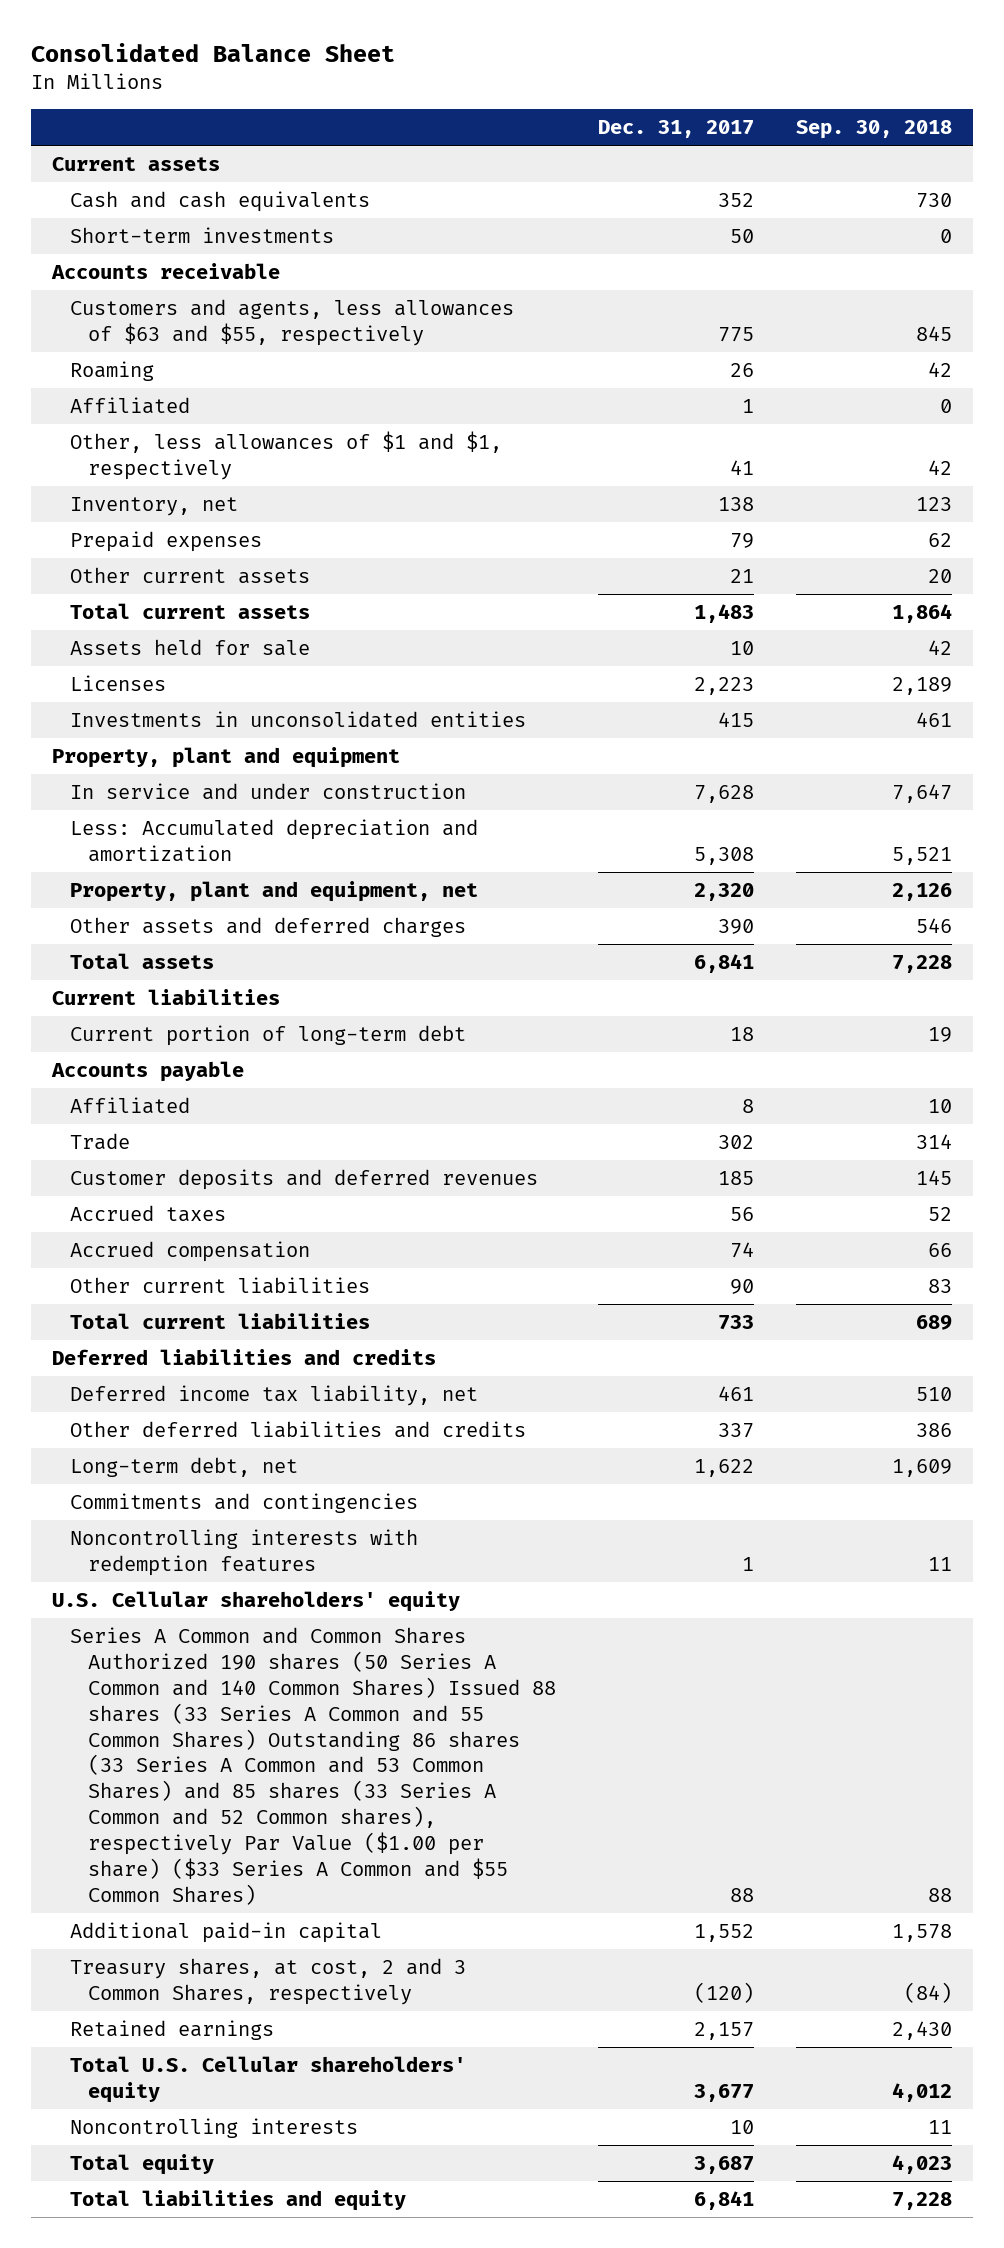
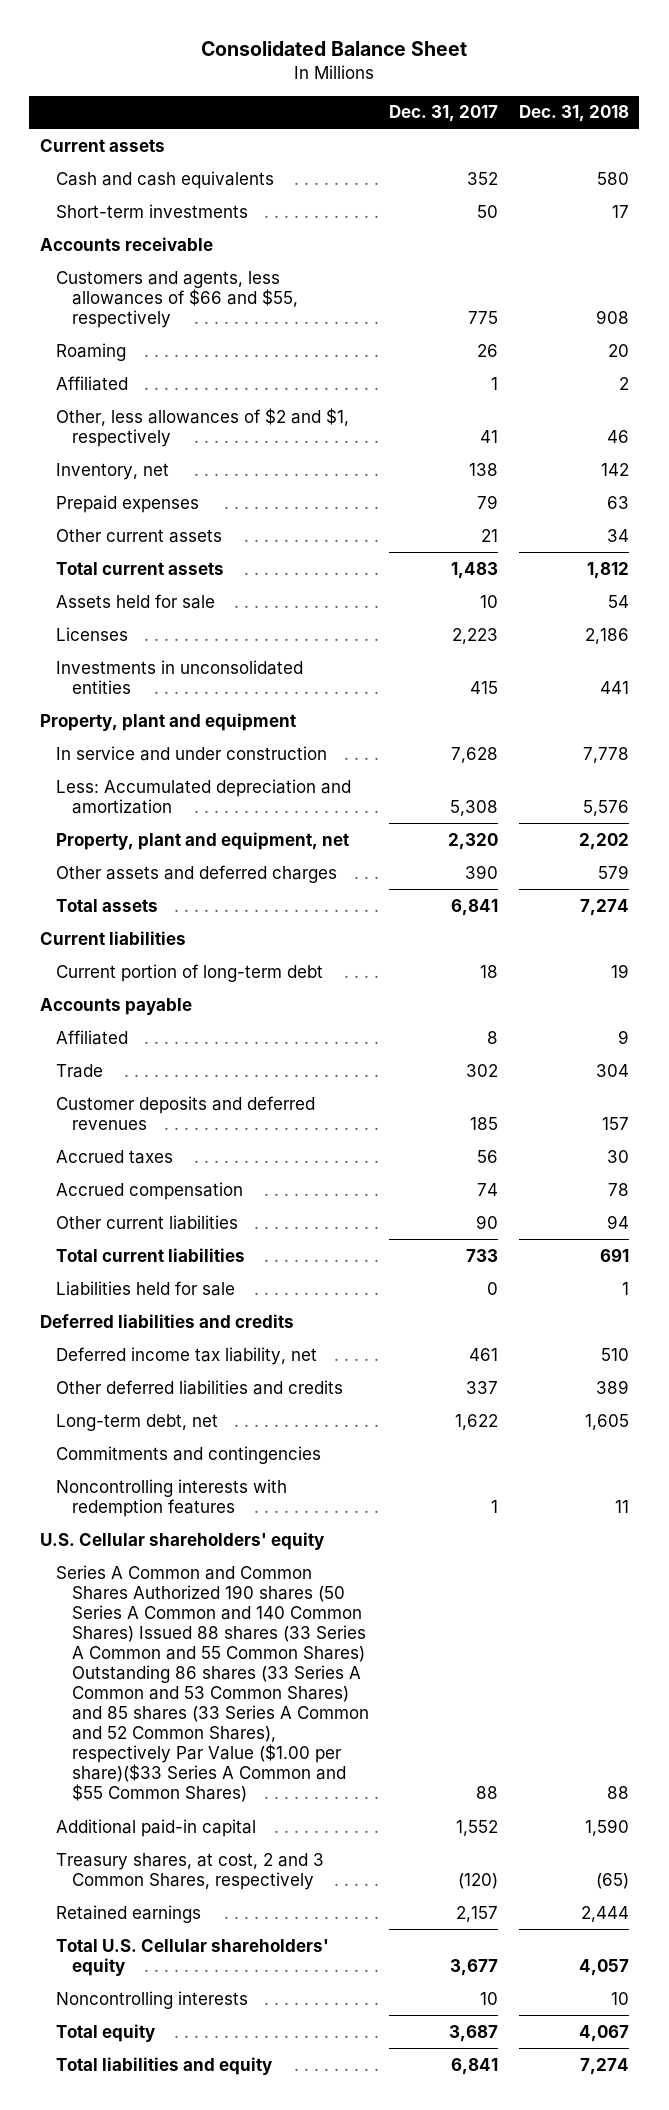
[795,120,952,140] Sep. 30, 2018 -> none
none -> [518,105,629,123] Dec. 31, 2018
[70,299,515,346] Customers and agents, less allowances of $63 and $55, respectively -> [55,270,298,328] Customers and agents, less allowances of $66 and $55, respectively
[70,431,503,480] Other, less allowances of $1 and $1, respectively -> [55,407,349,447] Other, less allowances of $2 and $1, respectively
none -> [55,1280,235,1296] Liabilities held for sale
[70,1627,557,1905] Series A Common and Common Shares Authorized 190 shares (50 Series A Common and 140 Common Shares) Issued 88 shares (33 Series A Common and 55 Common Shares) Outstanding 86 shares (33 Series A Common and 53 Common Shares) and 85 shares (33 Series A Common and 52 Common shares), respectively Par Value ($1.00 per share) ($33 Series A Common and $55 Common Shares) -> [55,1564,369,1803] Series A Common and Common Shares Authorized 190 shares (50 Series A Common and 140 Common Shares) Issued 88 shares (33 Series A Common and 55 Common Shares) Outstanding 86 shares (33 Series A Common and 53 Common Shares) and 85 shares (33 Series A Common and 52 Common Shares), respectively Par Value ($1.00 per share)($33 Series A Common and $55 Common Shares)

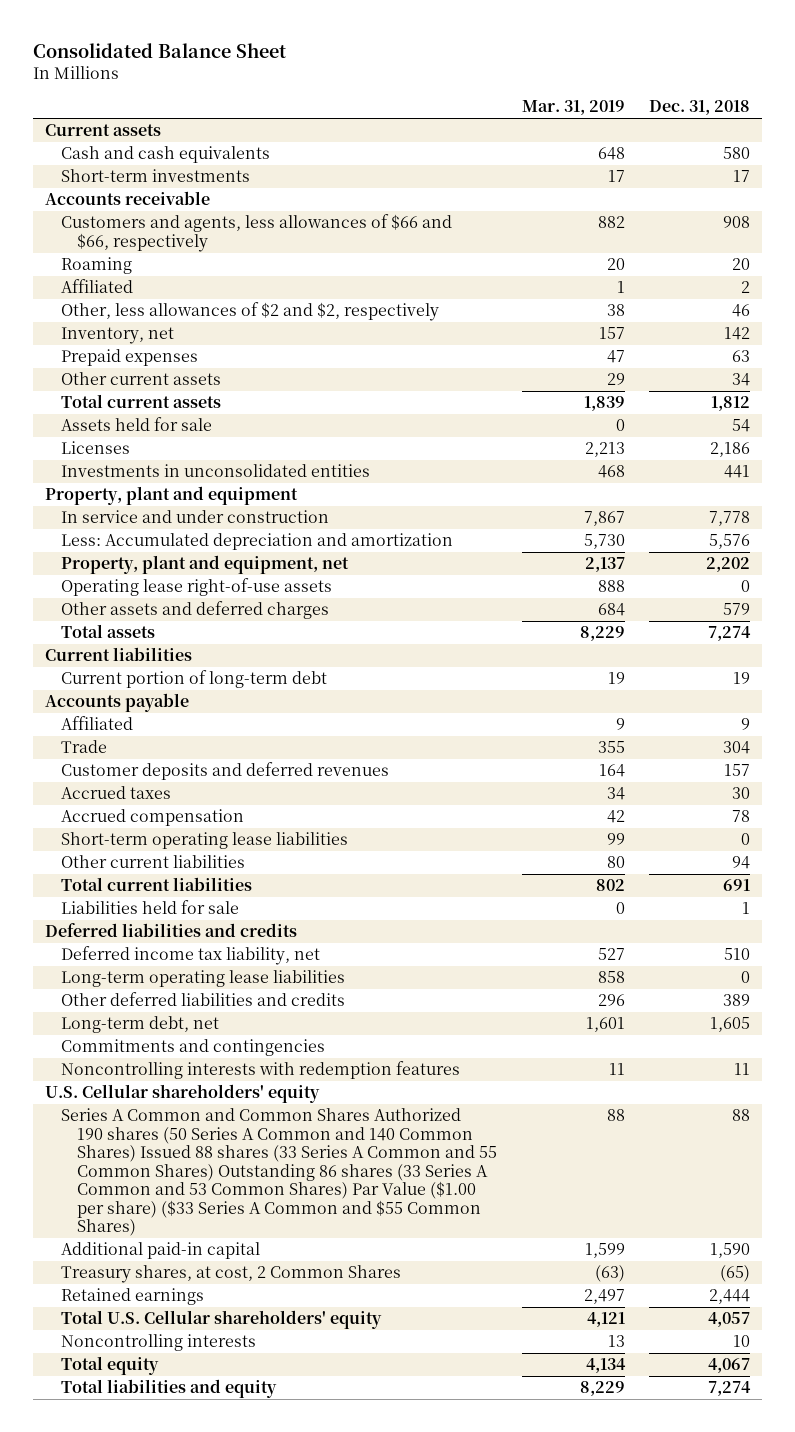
[389,105,499,123] Dec. 31, 2017 -> none
none -> [521,100,625,116] Mar. 31, 2019
[55,270,298,328] Customers and agents, less allowances of $66 and $55, respectively -> [61,214,453,252] Customers and agents, less allowances of $66 and $66, respectively
[55,407,349,447] Other, less allowances of $2 and $1, respectively -> [61,302,440,322] Other, less allowances of $2 and $2, respectively
none -> [61,578,333,597] Operating lease right-of-use assets
none -> [61,832,349,850] Short-term operating lease liabilities
none -> [61,970,346,988] Long-term operating lease liabilities
[55,1564,369,1803] Series A Common and Common Shares Authorized 190 shares (50 Series A Common and 140 Common Shares) Issued 88 shares (33 Series A Common and 55 Common Shares) Outstanding 86 shares (33 Series A Common and 53 Common Shares) and 85 shares (33 Series A Common and 52 Common Shares), respectively Par Value ($1.00 per share)($33 Series A Common and $55 Common Shares) -> [61,1108,498,1237] Series A Common and Common Shares Authorized 190 shares (50 Series A Common and 140 Common Shares) Issued 88 shares (33 Series A Common and 55 Common Shares) Outstanding 86 shares (33 Series A Common and 53 Common Shares) Par Value ($1.00 per share) ($33 Series A Common and $55 Common Shares)
[55,1852,324,1890] Treasury shares, at cost, 2 and 3 Common Shares, respectively -> [61,1265,402,1284] Treasury shares, at cost, 2 Common Shares

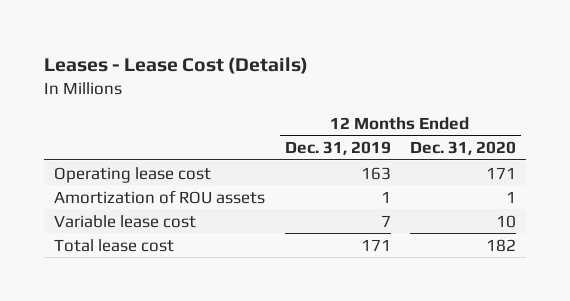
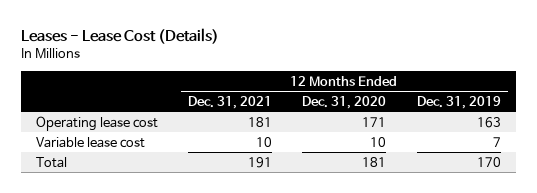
none -> [188,96,273,110] Dec. 31, 2021
[54,189,266,204] Amortization of ROU assets -> none
[54,238,175,252] Total lease cost -> [35,156,67,168] Total
[360,238,391,251] 171 -> [476,156,501,167] 170
[486,238,517,252] 182 -> [362,156,387,167] 181

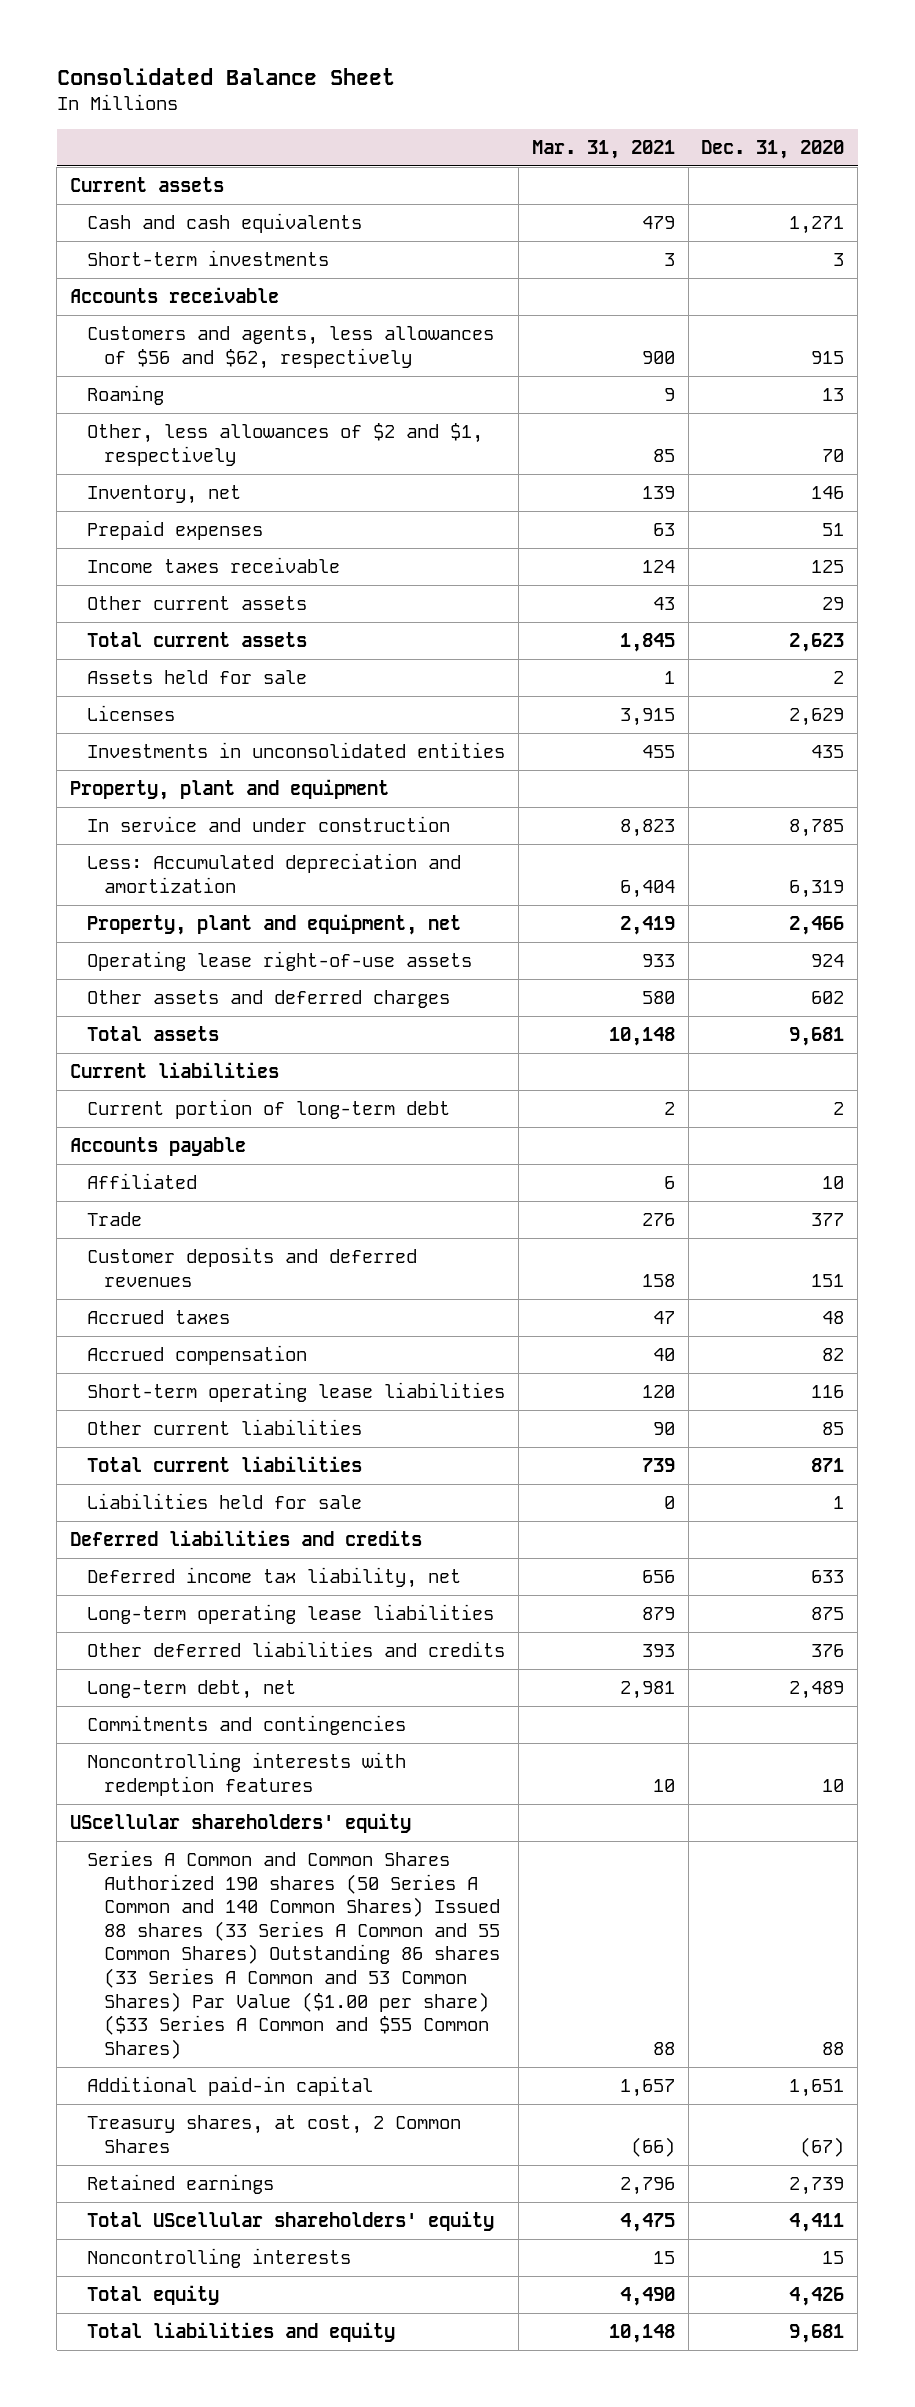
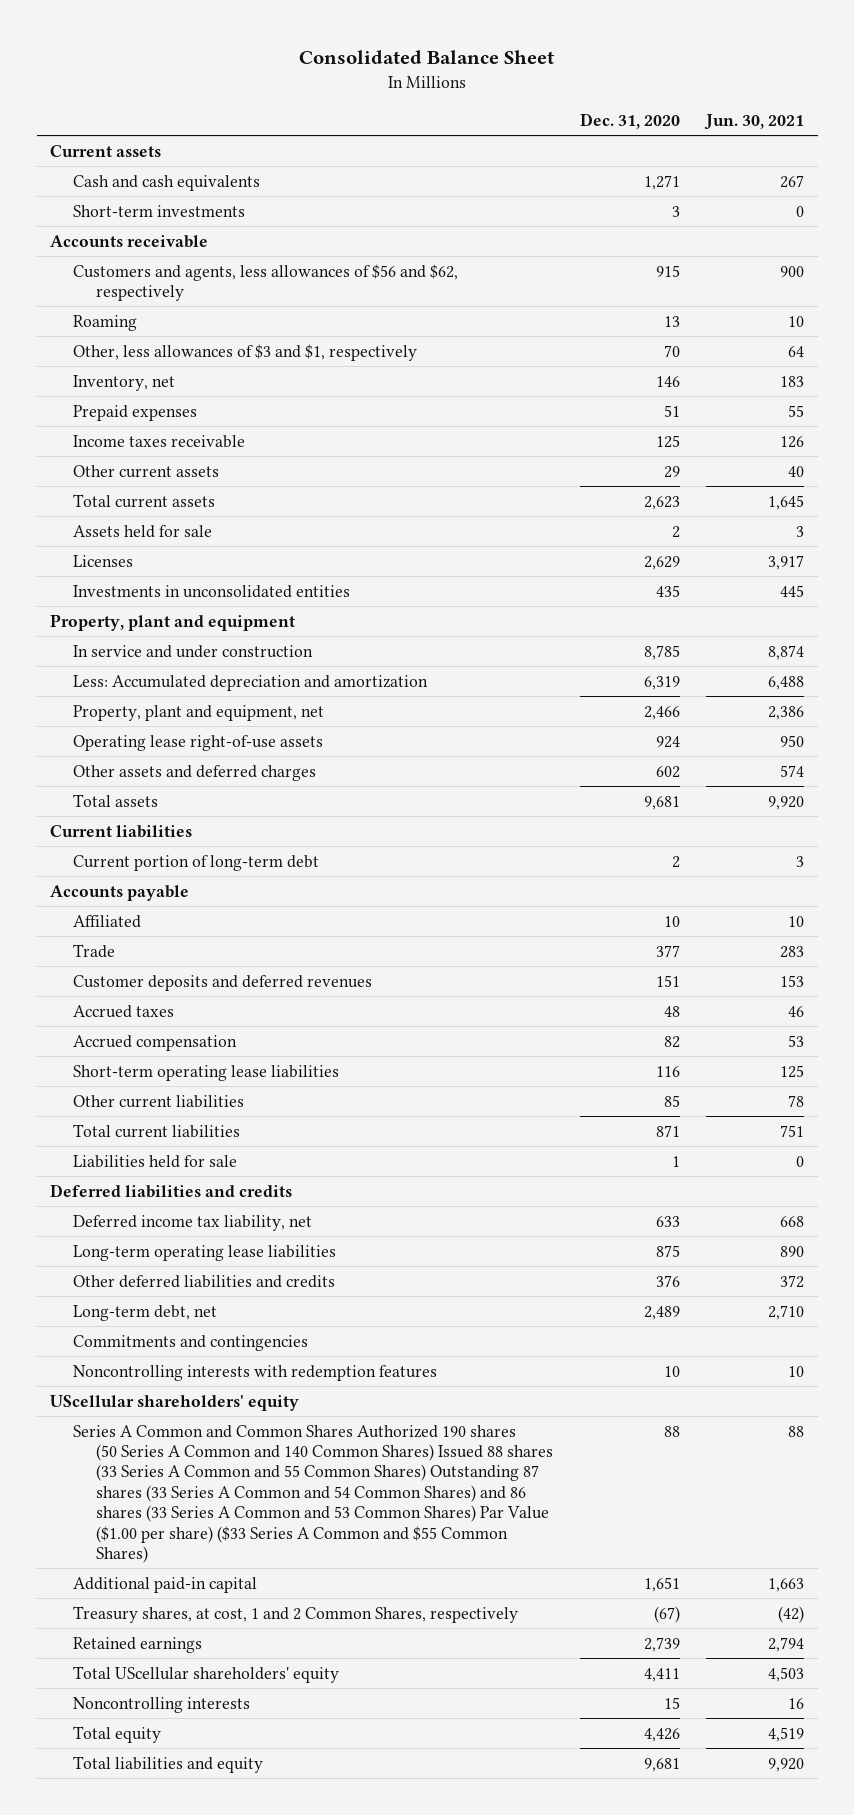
[531,139,675,159] Mar. 31, 2021 -> none
none -> [704,114,805,131] Jun. 30, 2021
[87,422,484,466] Other, less allowances of $2 and $1, respectively -> [73,343,418,361] Other, less allowances of $3 and $1, respectively
[87,1849,501,2059] Series A Common and Common Shares Authorized 190 shares (50 Series A Common and 140 Common Shares) Issued 88 shares (33 Series A Common and 55 Common Shares) Outstanding 86 shares (33 Series A Common and 53 Common Shares) Par Value ($1.00 per share) ($33 Series A Common and $55 Common Shares) -> [73,1424,554,1564] Series A Common and Common Shares Authorized 190 shares (50 Series A Common and 140 Common Shares) Issued 88 shares (33 Series A Common and 55 Common Shares) Outstanding 87 shares (33 Series A Common and 54 Common Shares) and 86 shares (33 Series A Common and 53 Common Shares) Par Value ($1.00 per share) ($33 Series A Common and $55 Common Shares)
[87,2114,462,2153] Treasury shares, at cost, 2 Common Shares -> [73,1605,519,1623] Treasury shares, at cost, 1 and 2 Common Shares, respectively

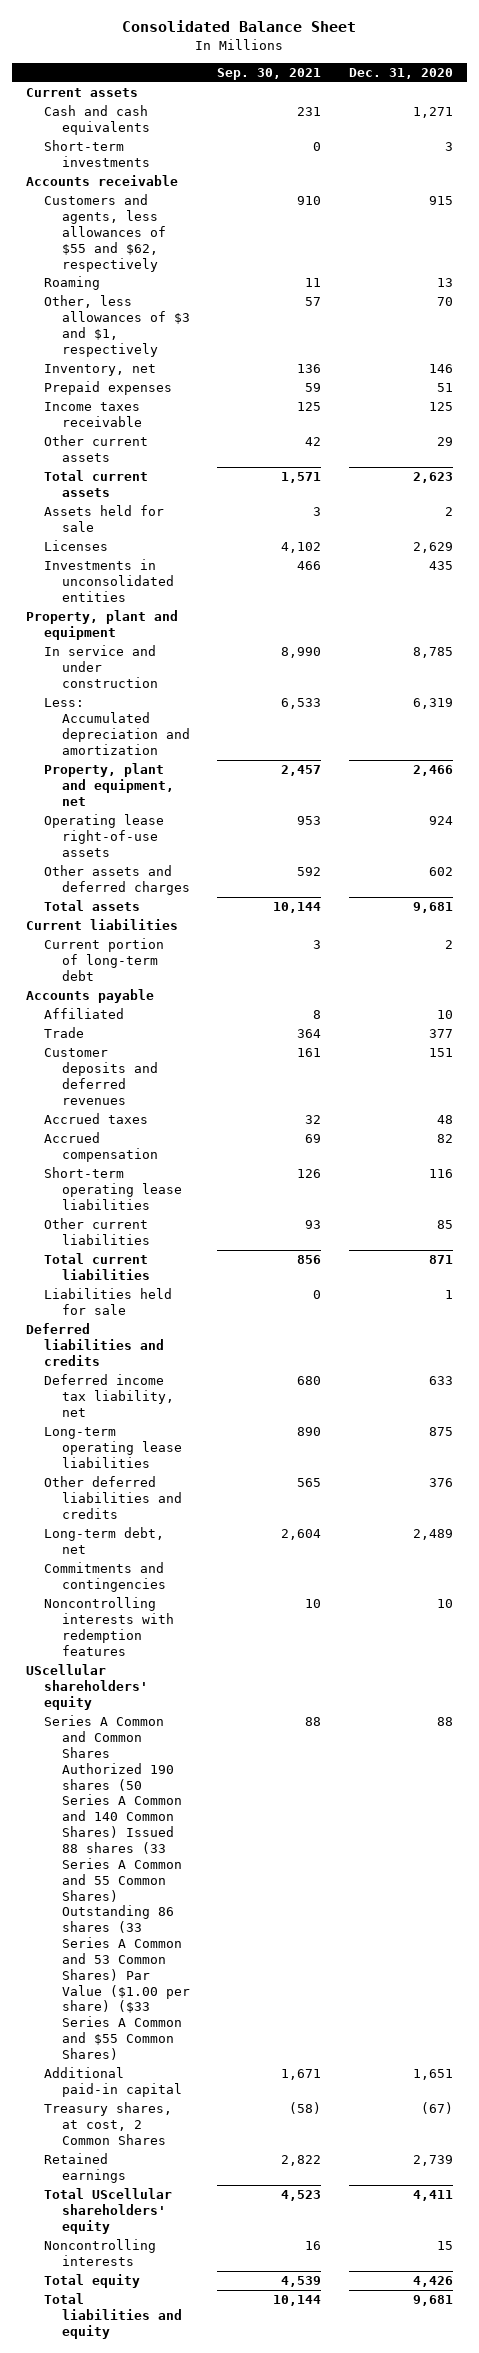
[704,114,805,131] Jun. 30, 2021 -> none
none -> [217,68,322,81] Sep. 30, 2021
[73,263,459,302] Customers and agents, less allowances of $56 and $62, respectively -> [43,194,166,272] Customers and agents, less allowances of $55 and $62, respectively
[73,1424,554,1564] Series A Common and Common Shares Authorized 190 shares (50 Series A Common and 140 Common Shares) Issued 88 shares (33 Series A Common and 55 Common Shares) Outstanding 87 shares (33 Series A Common and 54 Common Shares) and 86 shares (33 Series A Common and 53 Common Shares) Par Value ($1.00 per share) ($33 Series A Common and $55 Common Shares) -> [43,1715,190,2060] Series A Common and Common Shares Authorized 190 shares (50 Series A Common and 140 Common Shares) Issued 88 shares (33 Series A Common and 55 Common Shares) Outstanding 86 shares (33 Series A Common and 53 Common Shares) Par Value ($1.00 per share) ($33 Series A Common and $55 Common Shares)
[73,1605,519,1623] Treasury shares, at cost, 1 and 2 Common Shares, respectively -> [43,2102,172,2145] Treasury shares, at cost, 2 Common Shares

